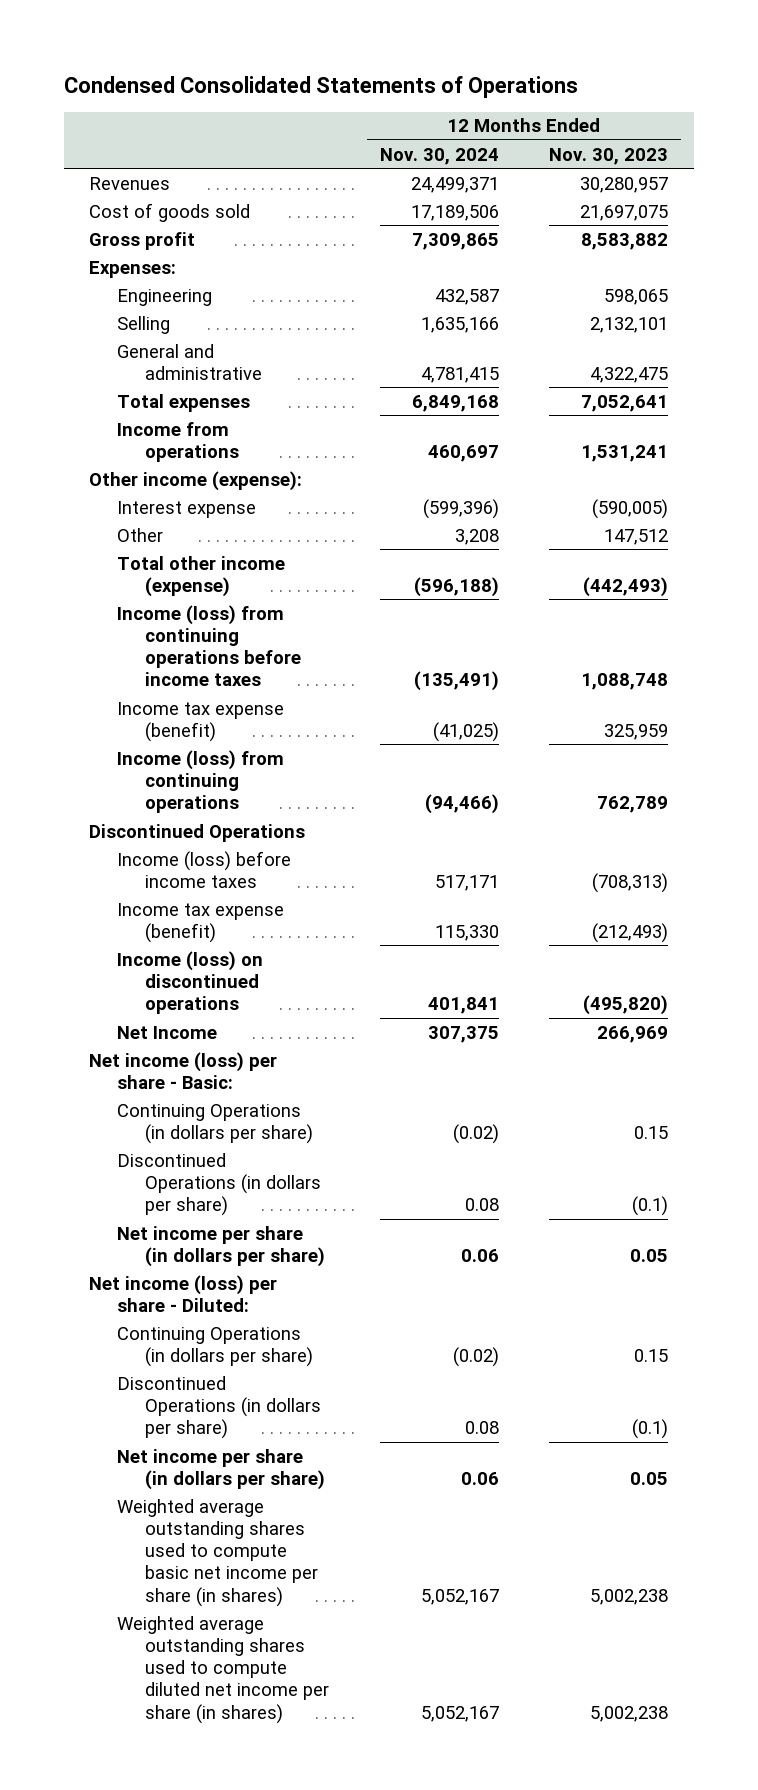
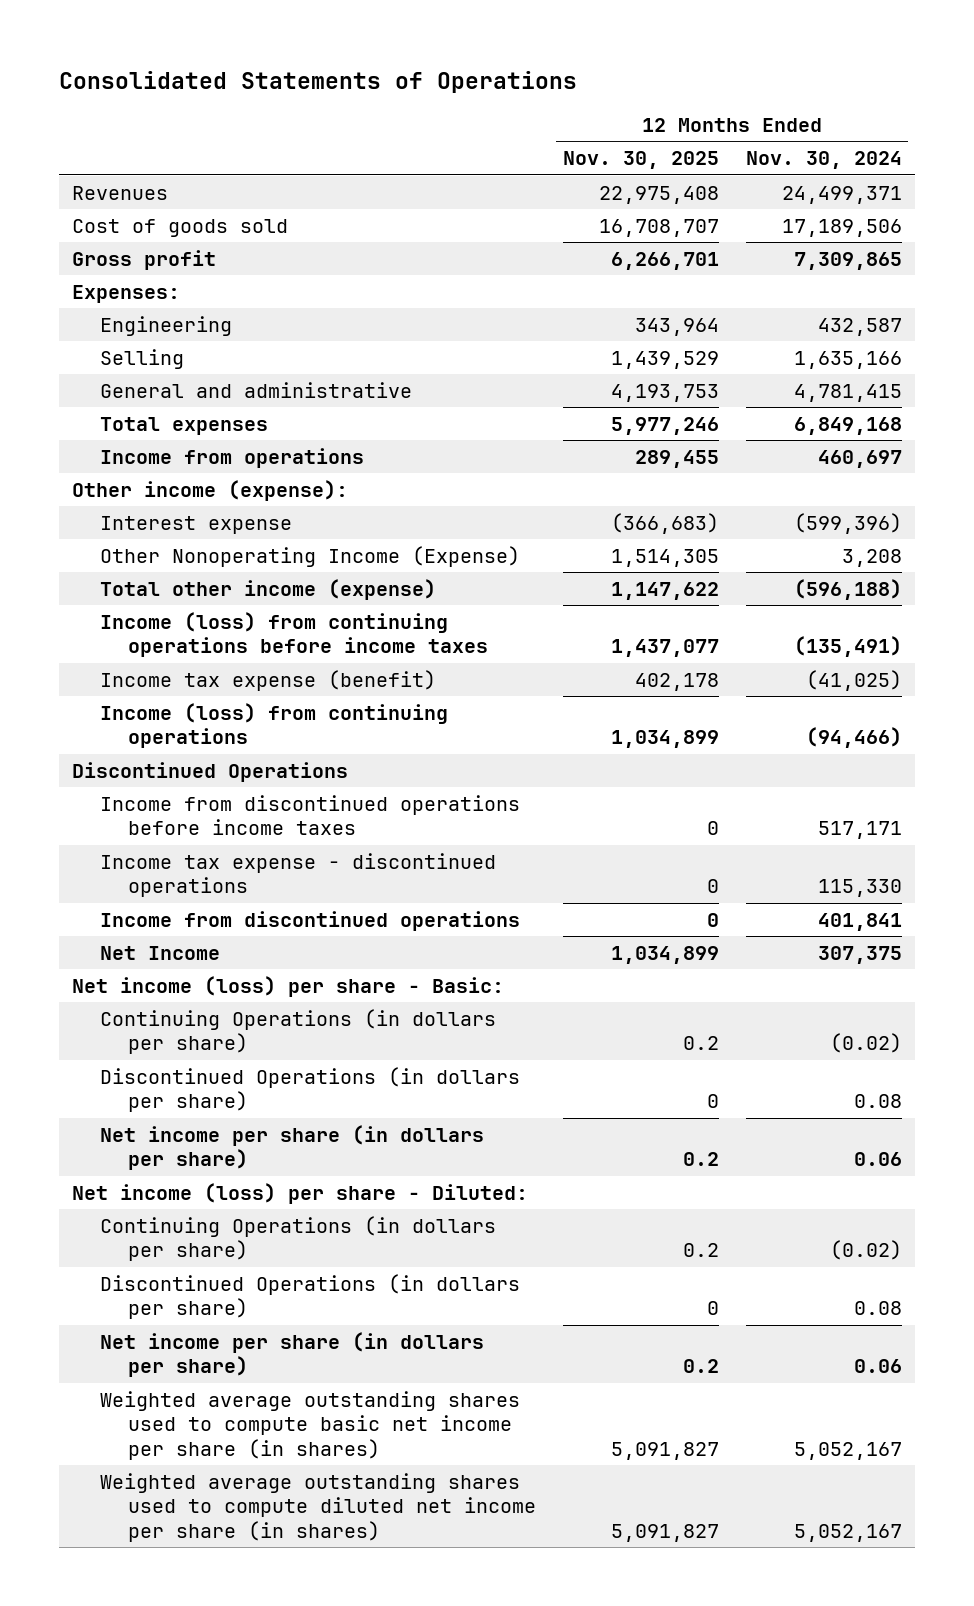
[63,76,578,99] Condensed Consolidated Statements of Operations -> [58,70,577,93] Consolidated Statements of Operations
[549,147,669,165] Nov. 30, 2023 -> none
none -> [562,151,719,170] Nov. 30, 2025
[117,527,164,542] Other -> [99,545,520,567] Other Nonoperating Income (Expense)
[117,850,292,888] Income (loss) before income taxes -> [99,794,520,836] Income from discontinued operations before income taxes
[117,902,285,943] Income tax expense (benefit) -> [99,852,496,898] Income tax expense - discontinued operations
[117,950,264,1015] Income (loss) on discontinued operations -> [99,910,520,931] Income from discontinued operations

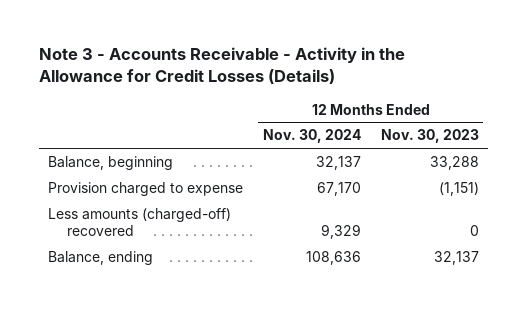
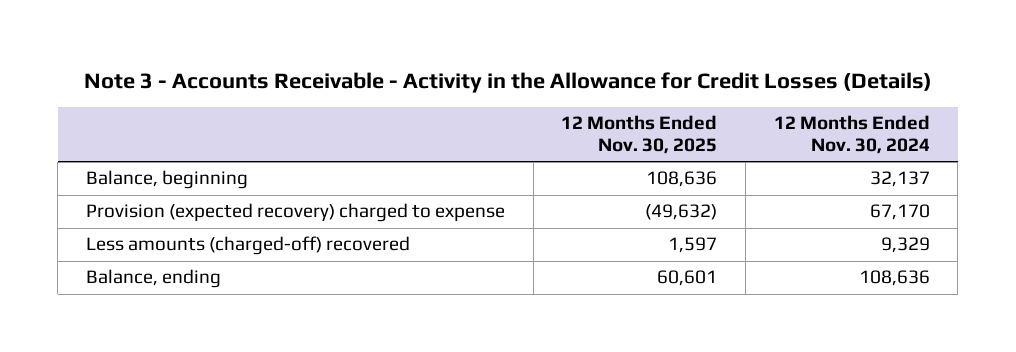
[380,129,479,144] Nov. 30, 2023 -> none
none -> [561,115,718,155] 12 Months Ended Nov. 30, 2025
[48,182,244,197] Provision charged to expense -> [86,203,506,223] Provision (expected recovery) charged to expense

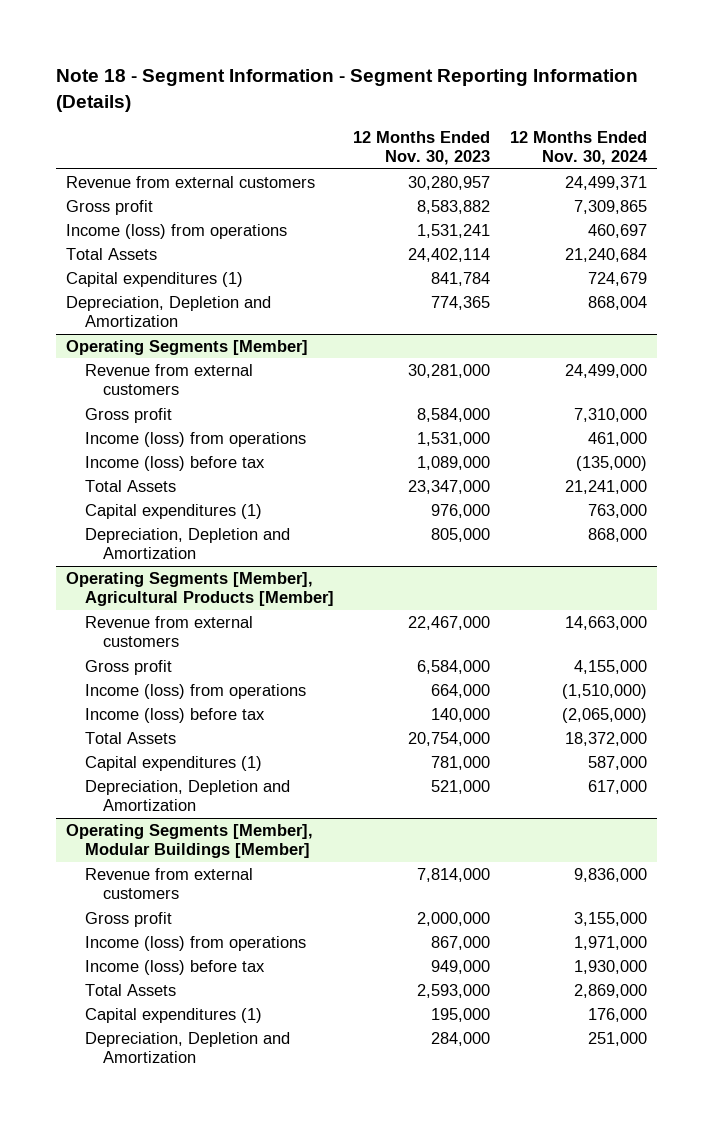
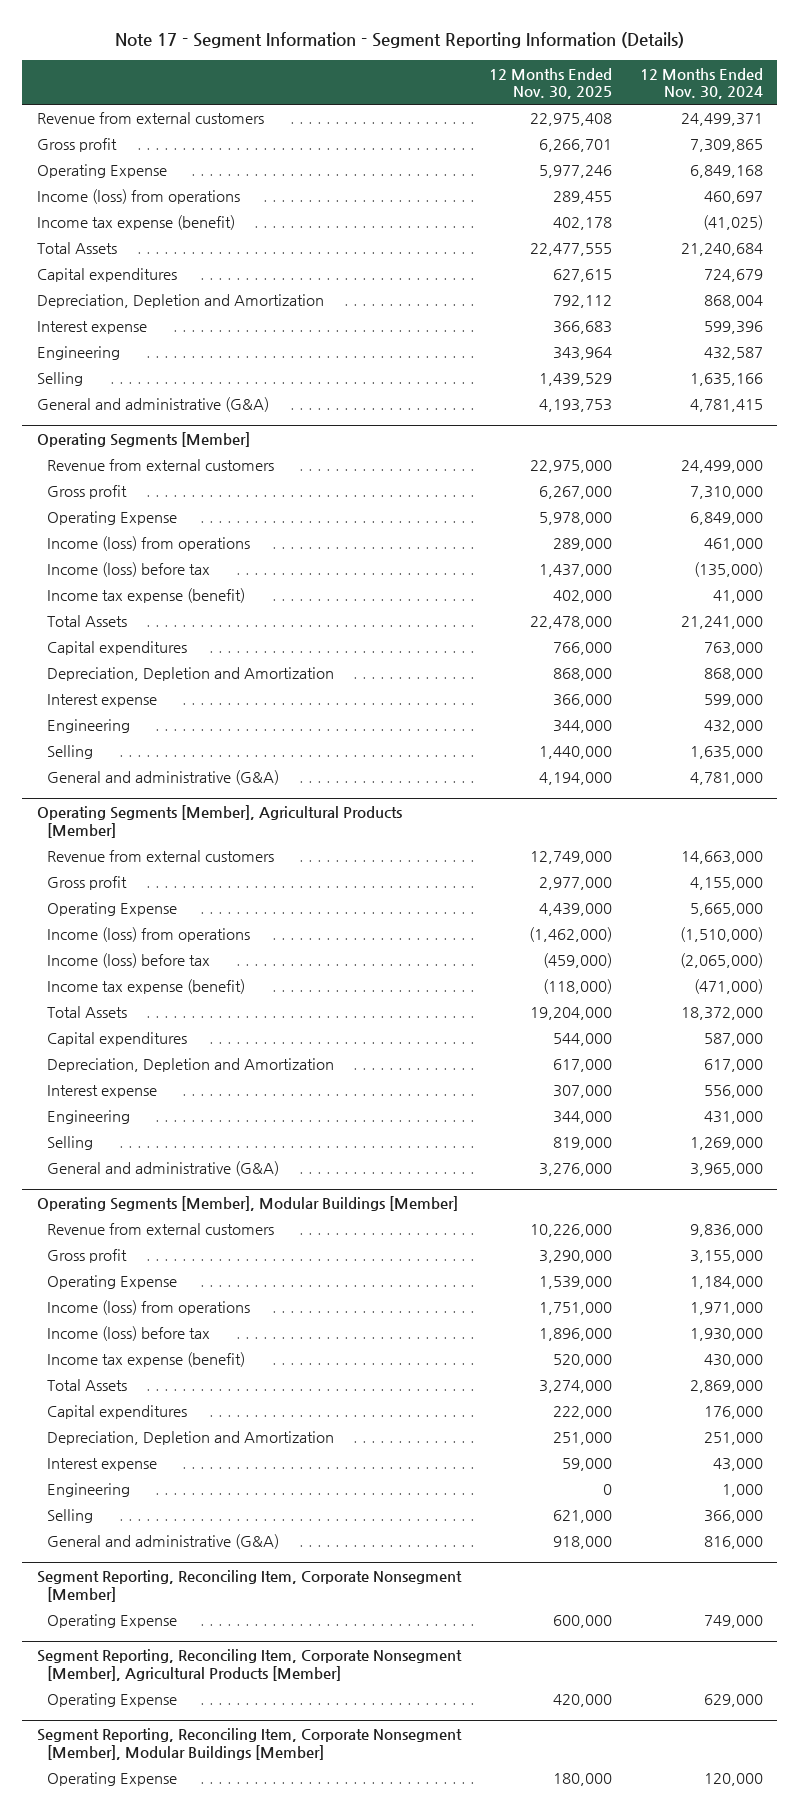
[56,69,639,113] Note 18 - Segment Information - Segment Reporting Information (Details) -> [114,32,684,49] Note 17 - Segment Information - Segment Reporting Information (Details)
[353,130,491,166] 12 Months Ended Nov. 30, 2023 -> none
none -> [488,67,612,100] 12 Months Ended Nov. 30, 2025
none -> [36,164,167,179] Operating Expense
none -> [36,215,235,231] Income tax expense (benefit)
[66,271,244,287] Capital expenditures (1) -> [36,268,177,283] Capital expenditures
none -> [36,321,147,335] Interest expense
none -> [36,346,120,361] Engineering
none -> [36,372,83,387] Selling
none -> [36,397,269,413] General and administrative (G&A)
none -> [47,511,178,526] Operating Expense
none -> [47,588,246,604] Income tax expense (benefit)
[84,503,262,519] Capital expenditures (1) -> [47,641,188,656] Capital expenditures
none -> [47,694,158,708] Interest expense
none -> [47,719,131,734] Engineering
none -> [47,745,94,760] Selling
none -> [47,770,280,786] General and administrative (G&A)
none -> [47,902,178,917] Operating Expense
none -> [47,979,246,995] Income tax expense (benefit)
[84,755,262,771] Capital expenditures (1) -> [47,1032,188,1047] Capital expenditures
none -> [47,1085,158,1099] Interest expense
none -> [47,1110,131,1125] Engineering
none -> [47,1136,94,1151] Selling
none -> [47,1161,280,1177] General and administrative (G&A)
none -> [47,1275,178,1290] Operating Expense
none -> [47,1352,246,1368] Income tax expense (benefit)
[84,1007,262,1023] Capital expenditures (1) -> [47,1405,188,1420] Capital expenditures
none -> [47,1458,158,1472] Interest expense
none -> [47,1483,131,1498] Engineering
none -> [47,1509,94,1524] Selling
none -> [47,1534,280,1550] General and administrative (G&A)
none -> [36,1570,462,1602] Segment Reporting, Reconciling Item, Corporate Nonsegment [Member]
none -> [47,1614,178,1629] Operating Expense
none -> [36,1649,462,1681] Segment Reporting, Reconciling Item, Corporate Nonsegment [Member], Agricultural Products [Member]
none -> [47,1693,178,1708] Operating Expense
none -> [36,1728,462,1760] Segment Reporting, Reconciling Item, Corporate Nonsegment [Member], Modular Buildings [Member]
none -> [47,1772,178,1787] Operating Expense

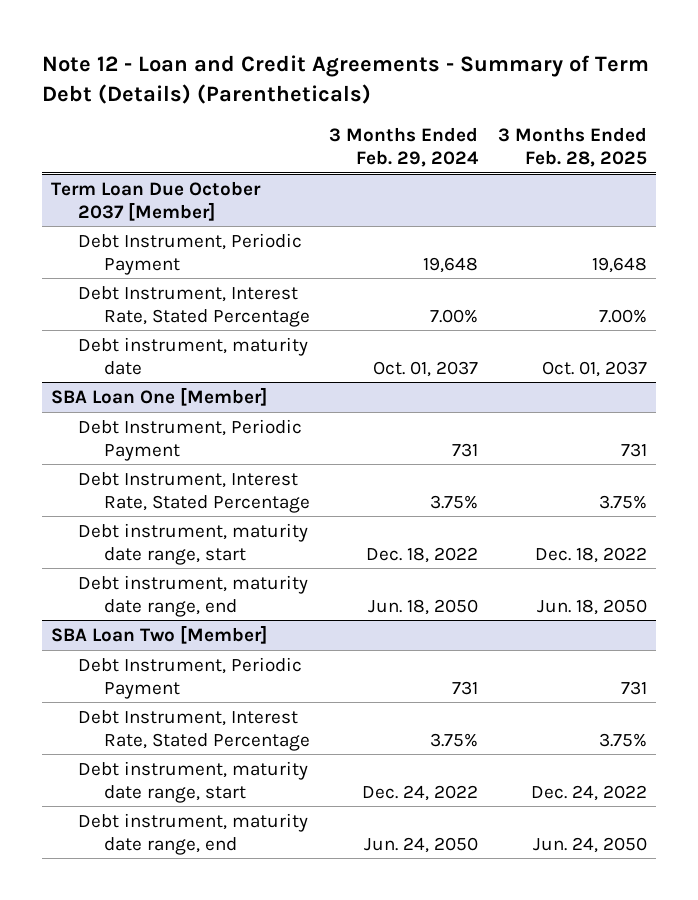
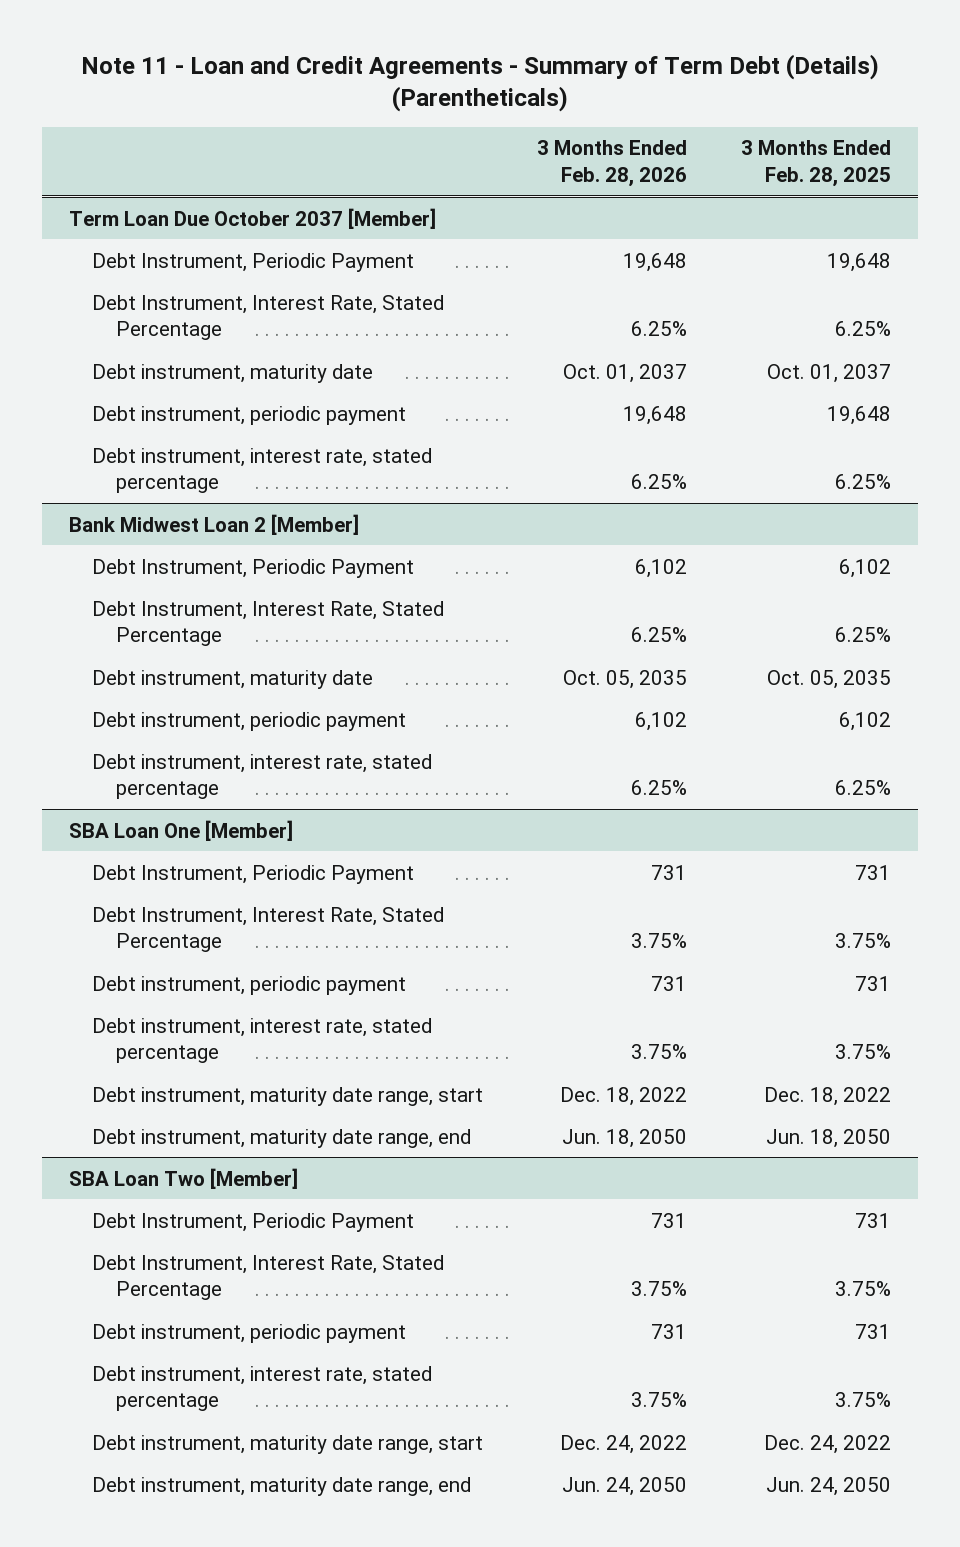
[41,55,649,105] Note 12 - Loan and Credit Agreements - Summary of Term Debt (Details) (Parentheticals) -> [81,53,880,113] Note 11 - Loan and Credit Agreements - Summary of Term Debt (Details) (Parentheticals)
[329,127,480,167] 3 Months Ended Feb. 29, 2024 -> none
none -> [537,140,688,188] 3 Months Ended Feb. 28, 2026
[598,308,647,323] 7.00% -> [835,321,892,337] 6.25%
none -> [92,405,407,425] Debt instrument, periodic payment
none -> [92,447,433,494] Debt instrument, interest rate, stated percentage
none -> [68,513,359,535] Bank Midwest Loan 2 [Member]
none -> [92,558,415,578] Debt Instrument, Periodic Payment
none -> [92,600,445,647] Debt Instrument, Interest Rate, Stated Percentage
none -> [92,669,374,689] Debt instrument, maturity date
none -> [92,711,407,731] Debt instrument, periodic payment
none -> [92,753,433,800] Debt instrument, interest rate, stated percentage
none -> [92,975,407,995] Debt instrument, periodic payment
none -> [92,1017,433,1064] Debt instrument, interest rate, stated percentage
none -> [92,1323,407,1343] Debt instrument, periodic payment
none -> [92,1365,433,1412] Debt instrument, interest rate, stated percentage

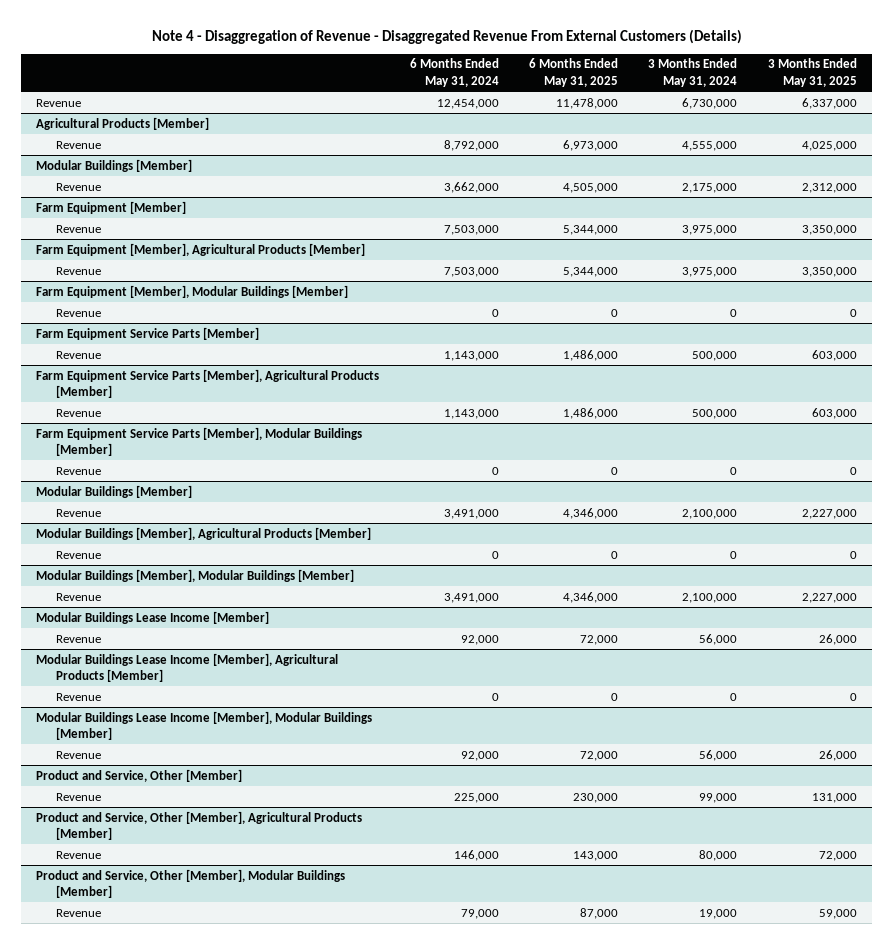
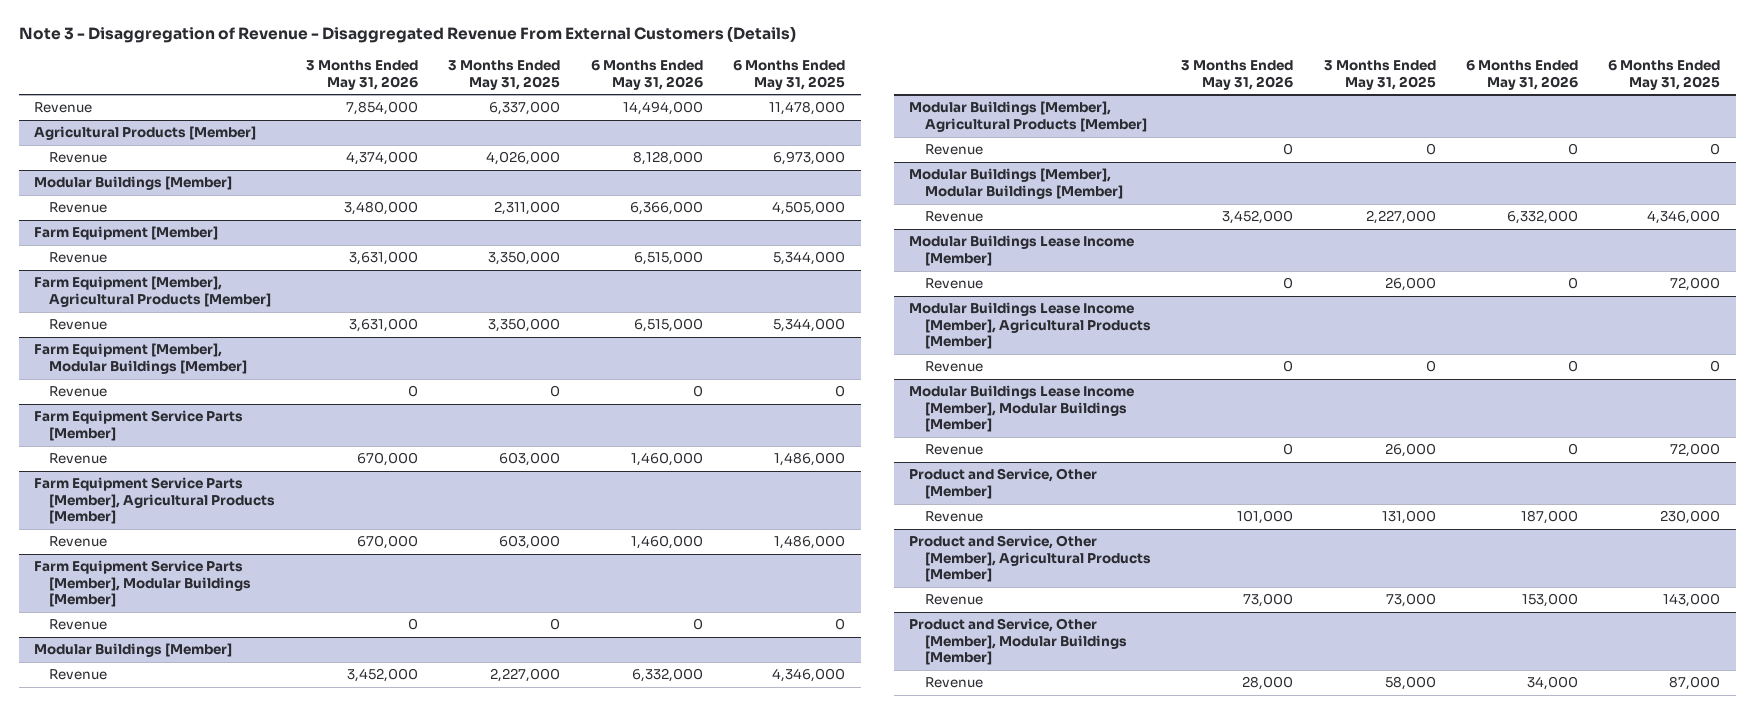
[151,28,742,44] Note 4 - Disaggregation of Revenue - Disaggregated Revenue From External Customers (Details) -> [18,26,796,44] Note 3 - Disaggregation of Revenue - Disaggregated Revenue From External Customers (Details)
[409,58,499,87] 6 Months Ended May 31, 2024 -> none
[648,58,738,87] 3 Months Ended May 31, 2024 -> none
none -> [305,60,418,90] 3 Months Ended May 31, 2026
none -> [590,60,703,90] 6 Months Ended May 31, 2026
[801,140,857,151] 4,025,000 -> [486,151,561,166] 4,026,000
[801,182,857,193] 2,312,000 -> [494,201,561,216] 2,311,000
[818,850,857,861] 72,000 -> [1385,593,1436,608] 73,000
[818,908,857,919] 59,000 -> [1384,676,1436,691] 58,000

